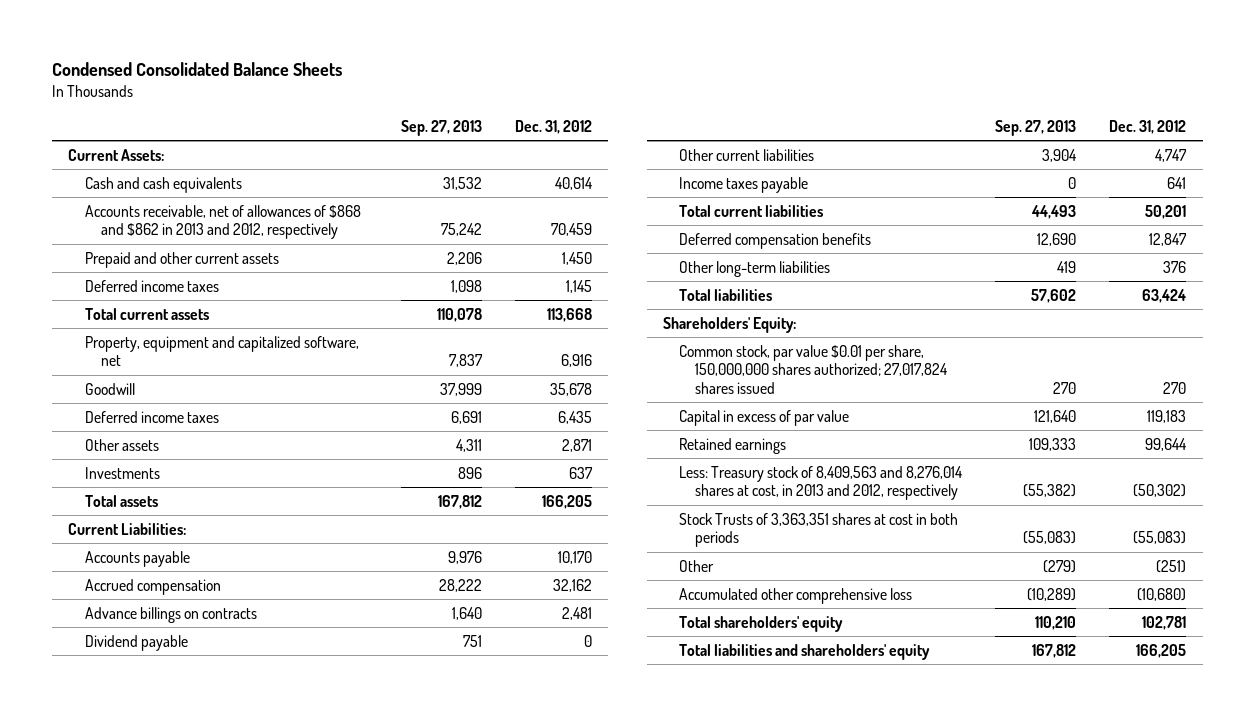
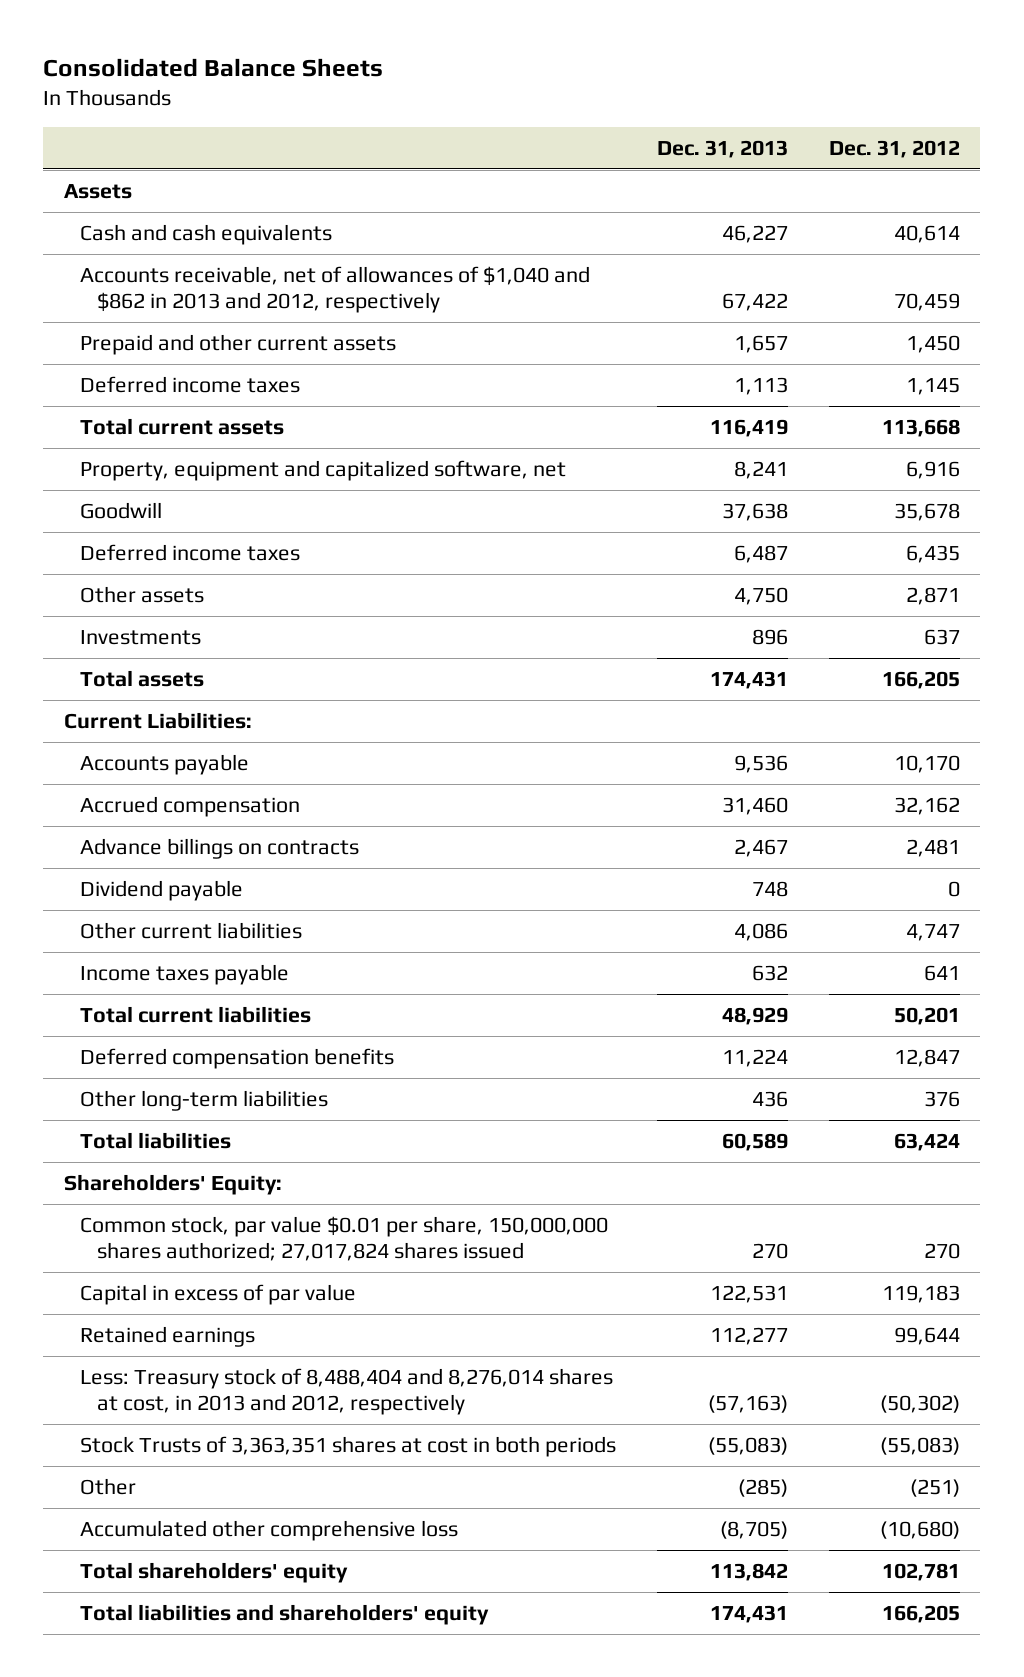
[51,61,342,76] Condensed Consolidated Balance Sheets -> [43,58,384,78] Consolidated Balance Sheets
[400,119,482,136] Sep. 27, 2013 -> none
none -> [657,139,789,158] Dec. 31, 2013
[68,148,165,161] Current Assets: -> [63,184,132,200] Assets
[84,204,361,240] Accounts receivable, net of allowances of $868 and $862 in 2013 and 2012, respectively -> [80,266,591,313] Accounts receivable, net of allowances of $1,040 and $862 in 2013 and 2012, respectively
[679,465,964,501] Less: Treasury stock of 8,409,563 and 8,276,014 shares at cost, in 2013 and 2012, respectively -> [80,1368,614,1415] Less: Treasury stock of 8,488,404 and 8,276,014 shares at cost, in 2013 and 2012, respectively

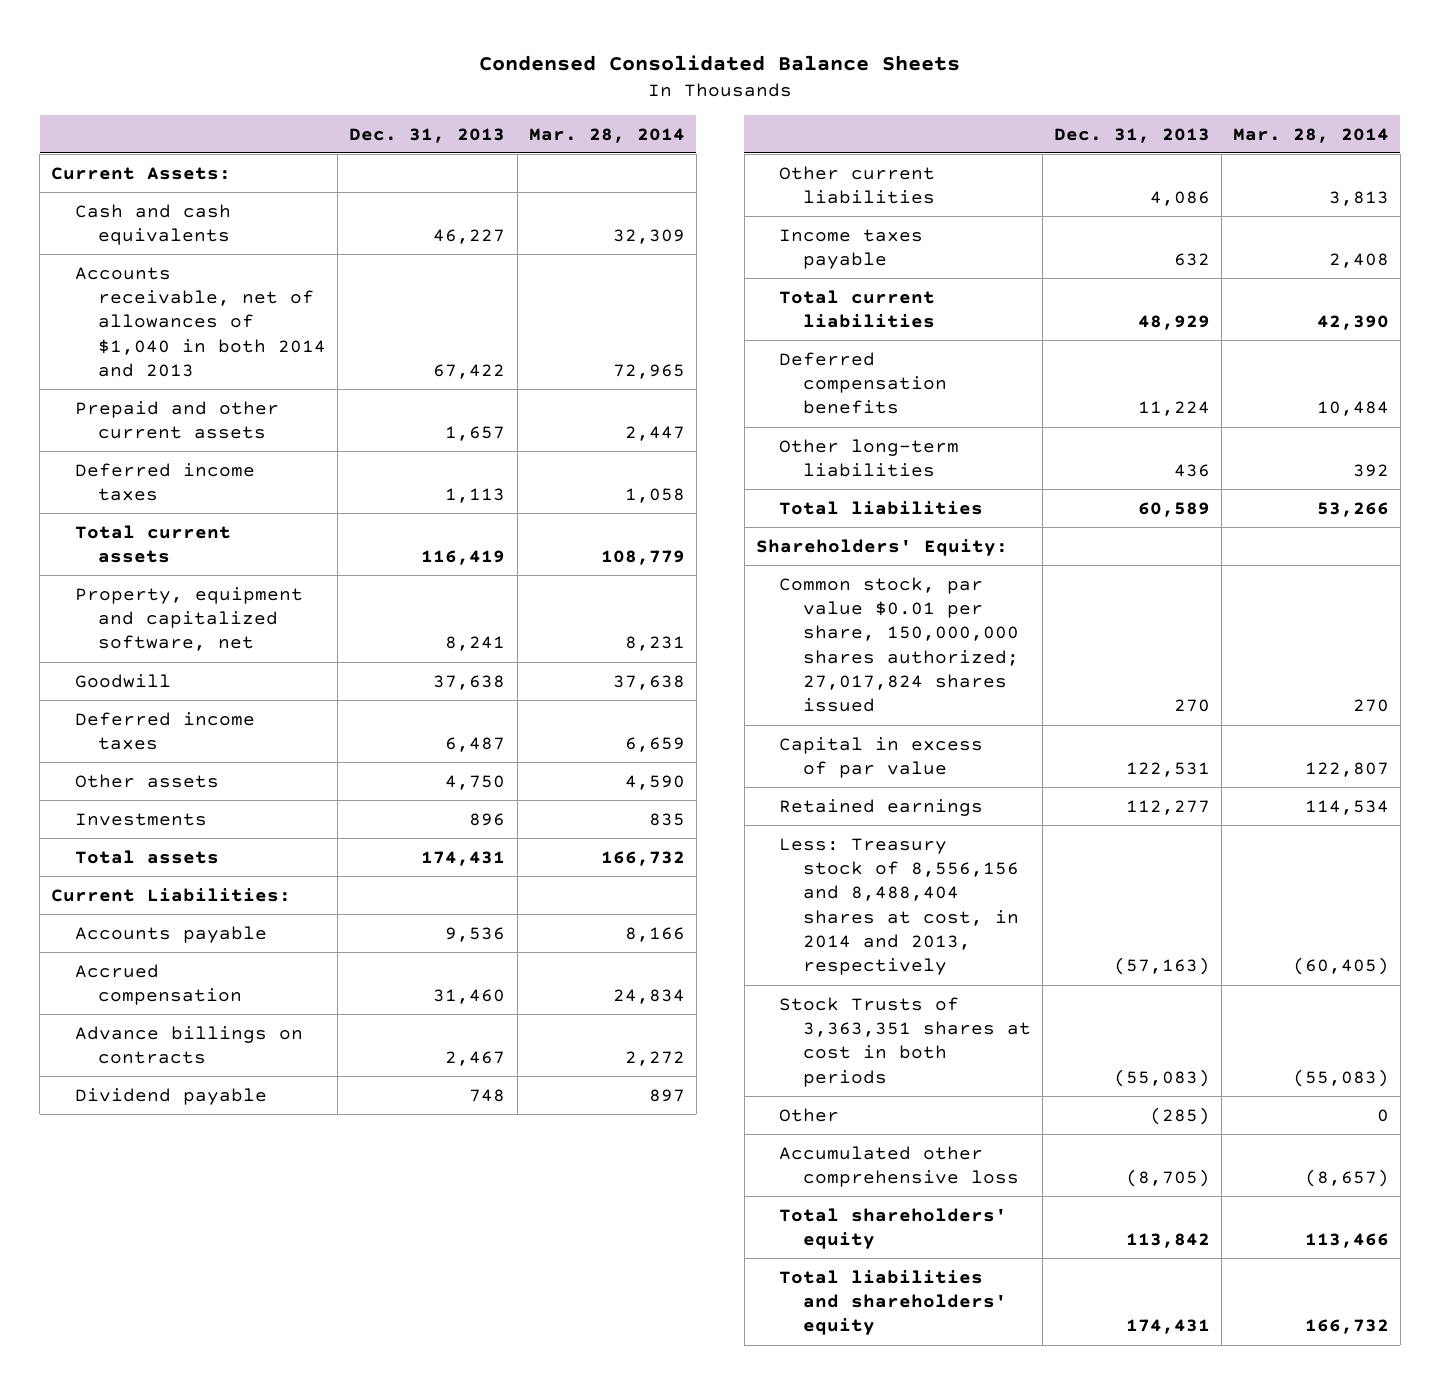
[43,58,384,78] Consolidated Balance Sheets -> [479,54,961,71] Condensed Consolidated Balance Sheets
[828,139,960,158] Dec. 31, 2012 -> none
none -> [528,127,685,143] Mar. 28, 2014
[63,184,132,200] Assets -> [51,166,232,180] Current Assets:
[80,266,591,313] Accounts receivable, net of allowances of $1,040 and $862 in 2013 and 2012, respectively -> [74,266,327,378] Accounts receivable, net of allowances of $1,040 in both 2014 and 2013
[80,1368,614,1415] Less: Treasury stock of 8,488,404 and 8,276,014 shares at cost, in 2013 and 2012, respectively -> [779,837,1019,976] Less: Treasury stock of 8,556,156 and 8,488,404 shares at cost, in 2014 and 2013, respectively

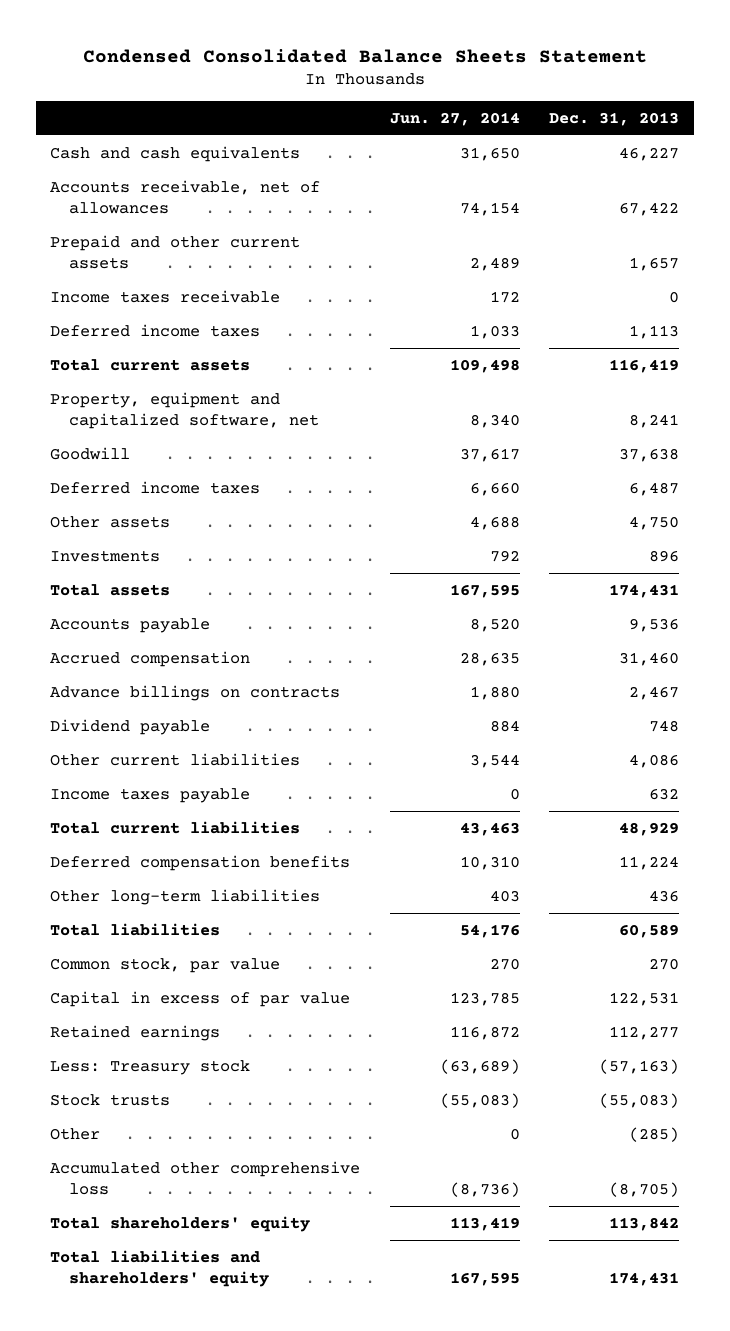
[479,54,961,71] Condensed Consolidated Balance Sheets -> [82,48,647,63] Condensed Consolidated Balance Sheets Statement
[528,127,685,143] Mar. 28, 2014 -> none
none -> [389,111,520,126] Jun. 27, 2014
[51,166,232,180] Current Assets: -> none
[74,266,327,378] Accounts receivable, net of allowances of $1,040 in both 2014 and 2013 -> [50,179,321,215] Accounts receivable, net of allowances
none -> [50,289,281,303] Income taxes receivable
[51,887,292,902] Current Liabilities: -> none
[755,538,1008,556] Shareholders' Equity: -> none
[779,576,1019,713] Common stock, par value $0.01 per share, 150,000,000 shares authorized; 27,017,824 shares issued -> [50,957,281,973] Common stock, par value
[779,837,1019,976] Less: Treasury stock of 8,556,156 and 8,488,404 shares at cost, in 2014 and 2013, respectively -> [50,1059,251,1075] Less: Treasury stock
[779,996,1031,1087] Stock Trusts of 3,363,351 shares at cost in both periods -> [50,1093,171,1106] Stock trusts

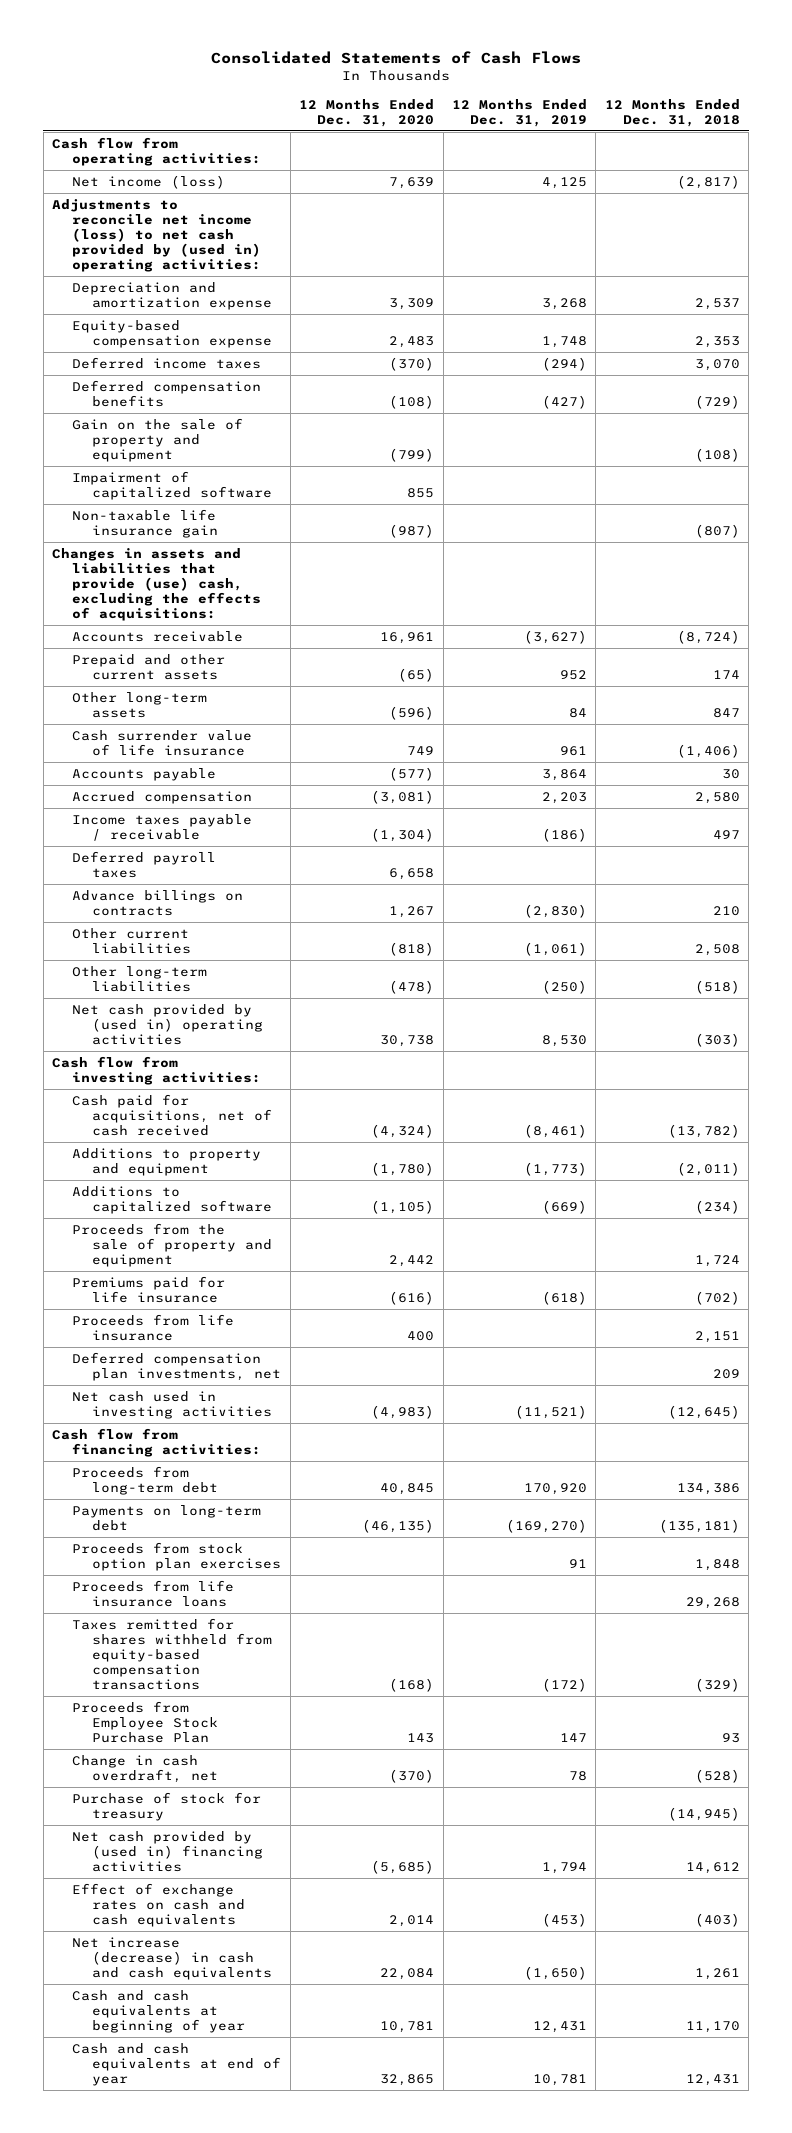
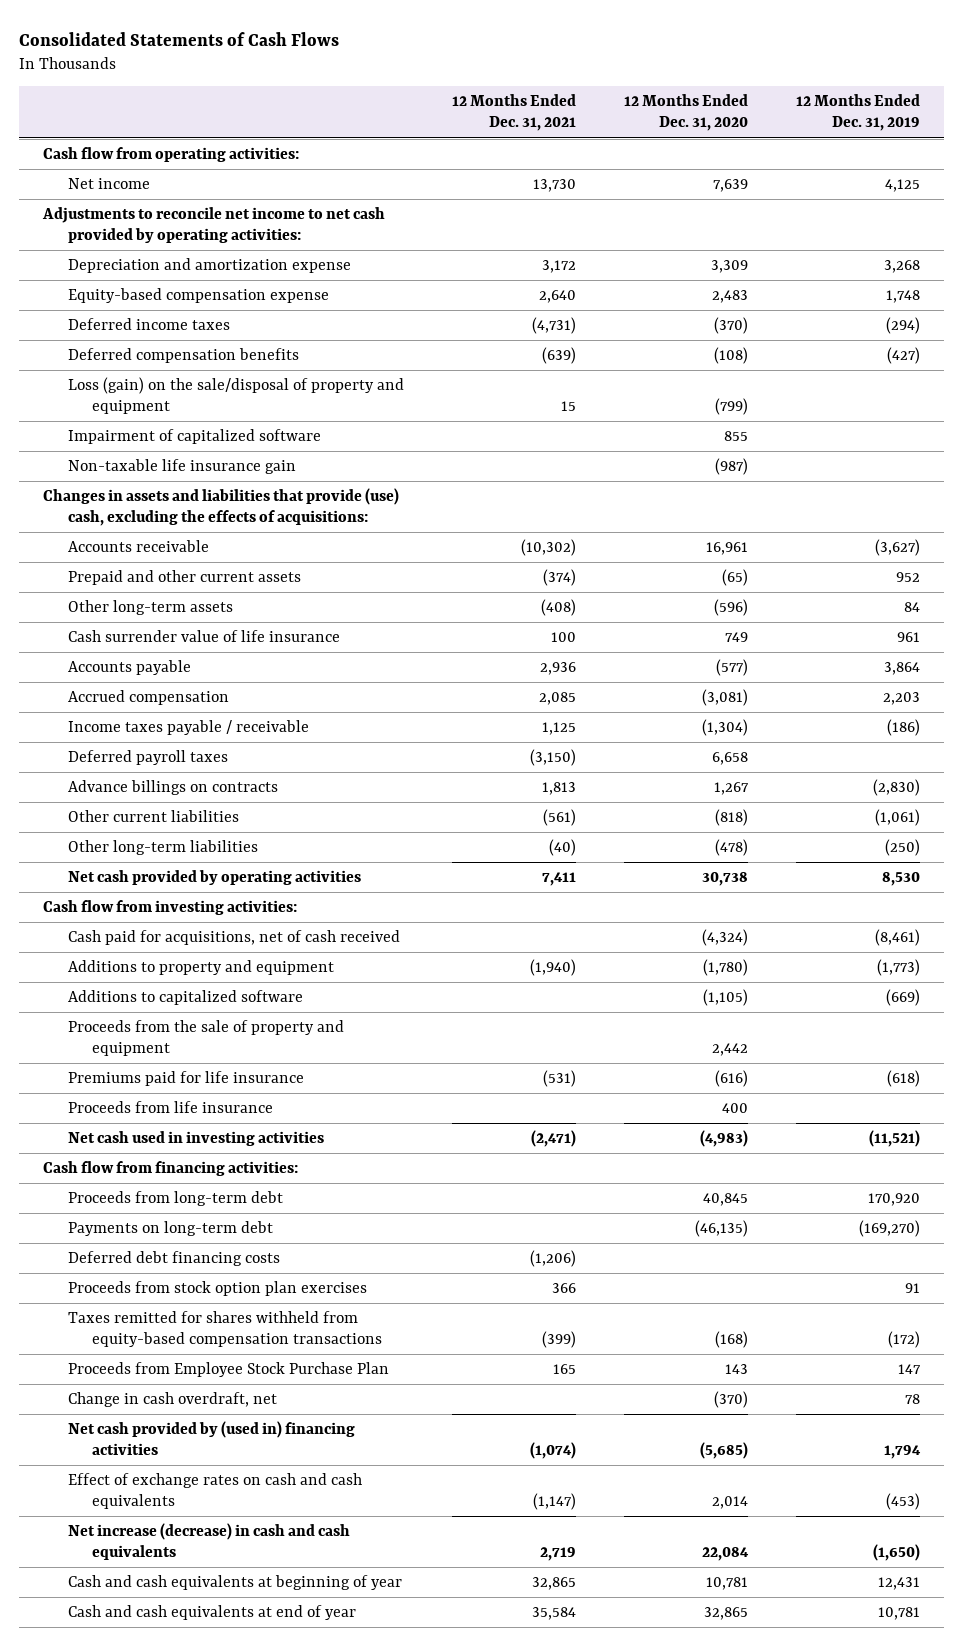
[604,98,740,127] 12 Months Ended Dec. 31, 2018 -> none
none -> [451,94,576,132] 12 Months Ended Dec. 31, 2021
[72,174,226,189] Net income (loss) -> [67,178,150,190] Net income
[52,198,262,273] Adjustments to reconcile net income (loss) to net cash provided by (used in) operating activities: -> [41,207,385,244] Adjustments to reconcile net income to net cash provided by operating activities:
[72,417,244,463] Gain on the sale of property and equipment -> [67,377,404,415] Loss (gain) on the sale/disposal of property and equipment
[72,1003,264,1046] Net cash provided by (used in) operating activities -> [67,870,361,886] Net cash provided by operating activities
[72,1351,282,1381] Deferred compensation plan investments, net -> none
none -> [67,1251,280,1267] Deferred debt financing costs
[72,1579,235,1607] Proceeds from life insurance loans -> none
[72,1791,262,1821] Purchase of stock for treasury -> none

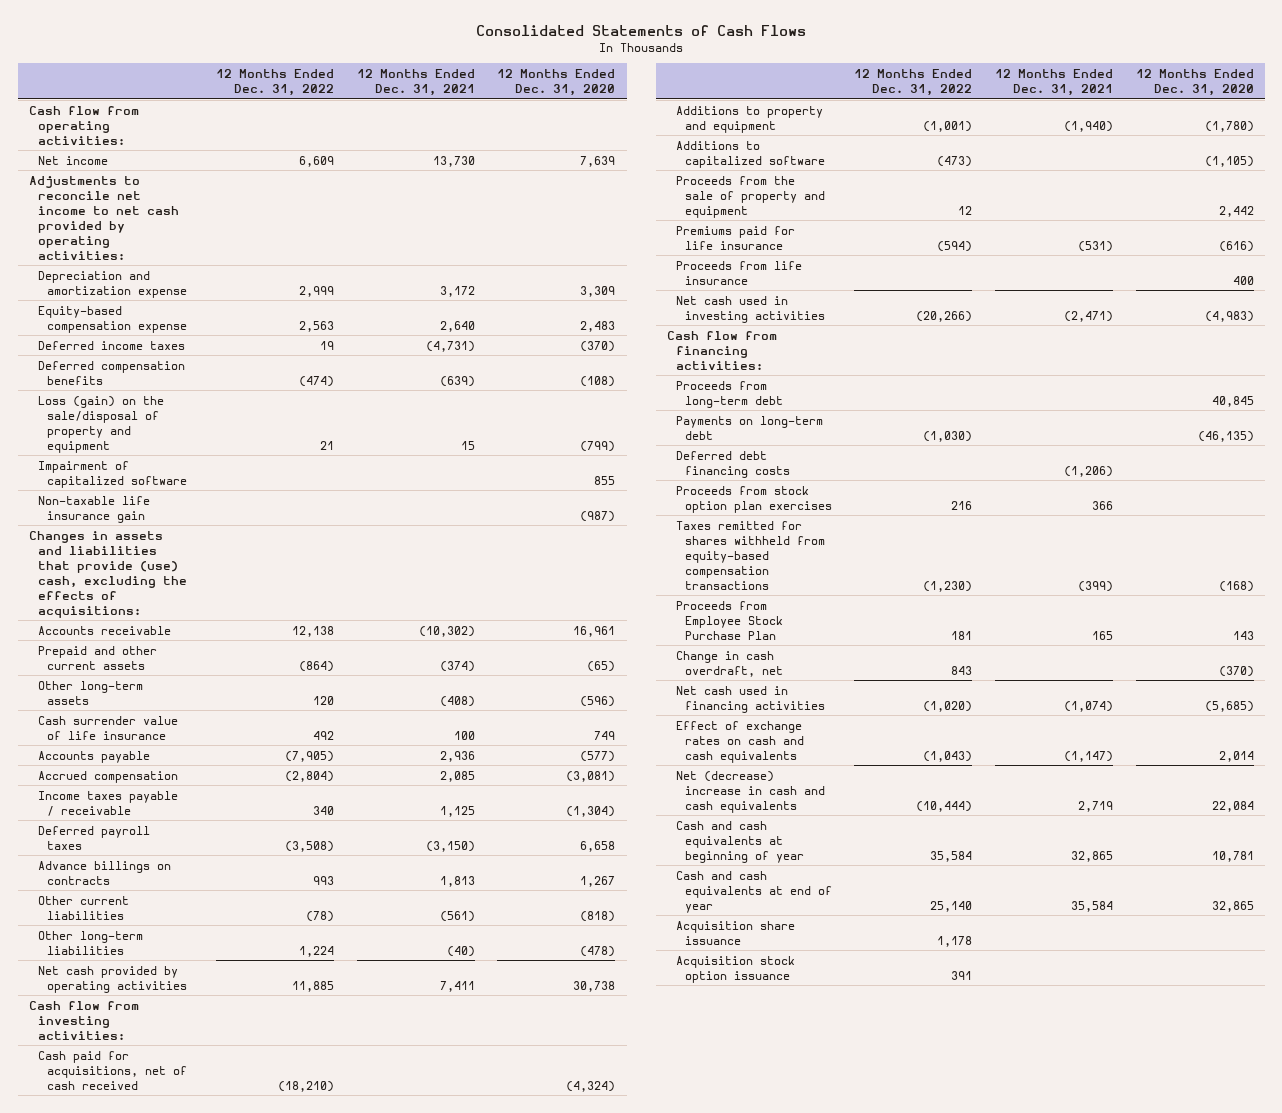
[795,94,920,132] 12 Months Ended Dec. 31, 2019 -> none
none -> [216,68,335,96] 12 Months Ended Dec. 31, 2022
[67,1421,355,1456] Net cash provided by (used in) financing activities -> [675,685,825,713] Net cash used in financing activities
[67,1523,350,1561] Net increase (decrease) in cash and cash equivalents -> [675,770,825,813] Net (decrease) increase in cash and cash equivalents
none -> [675,920,795,945] Acquisition share issuance
none -> [675,955,795,983] Acquisition stock option issuance

